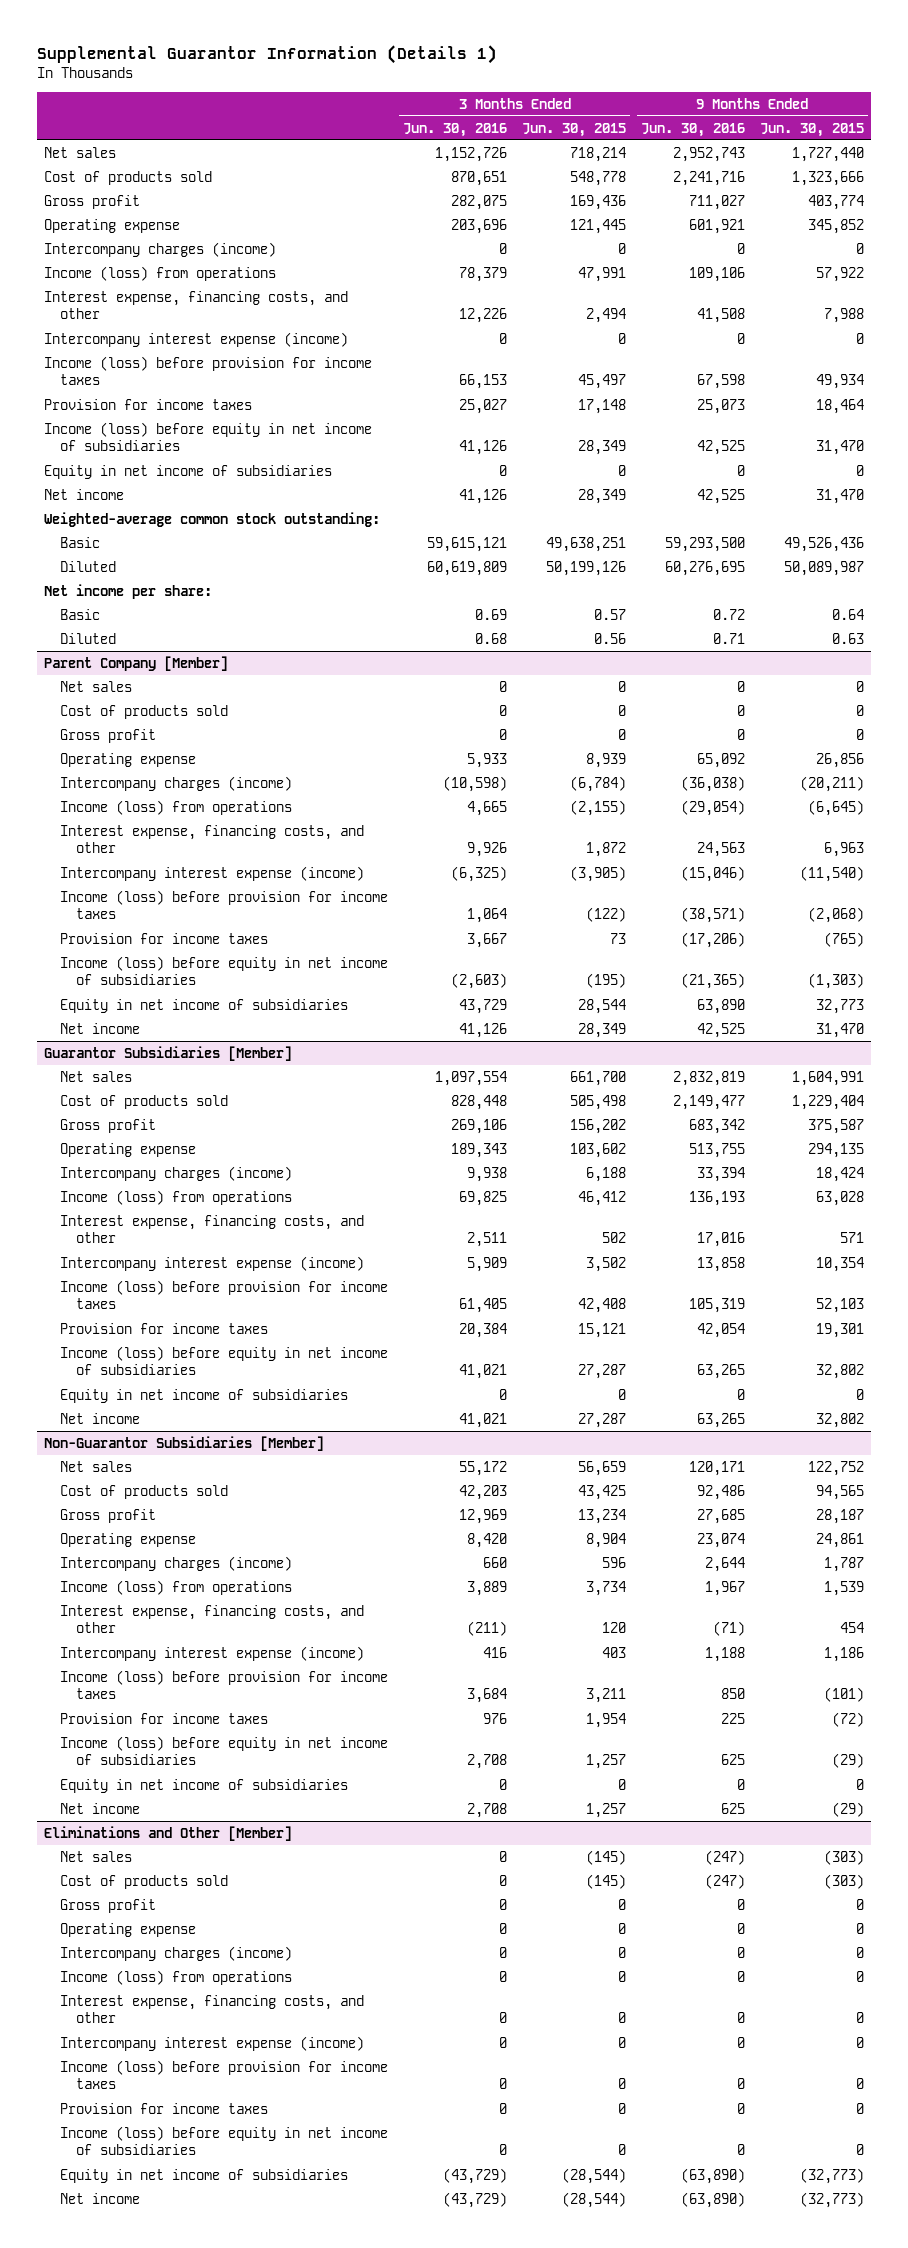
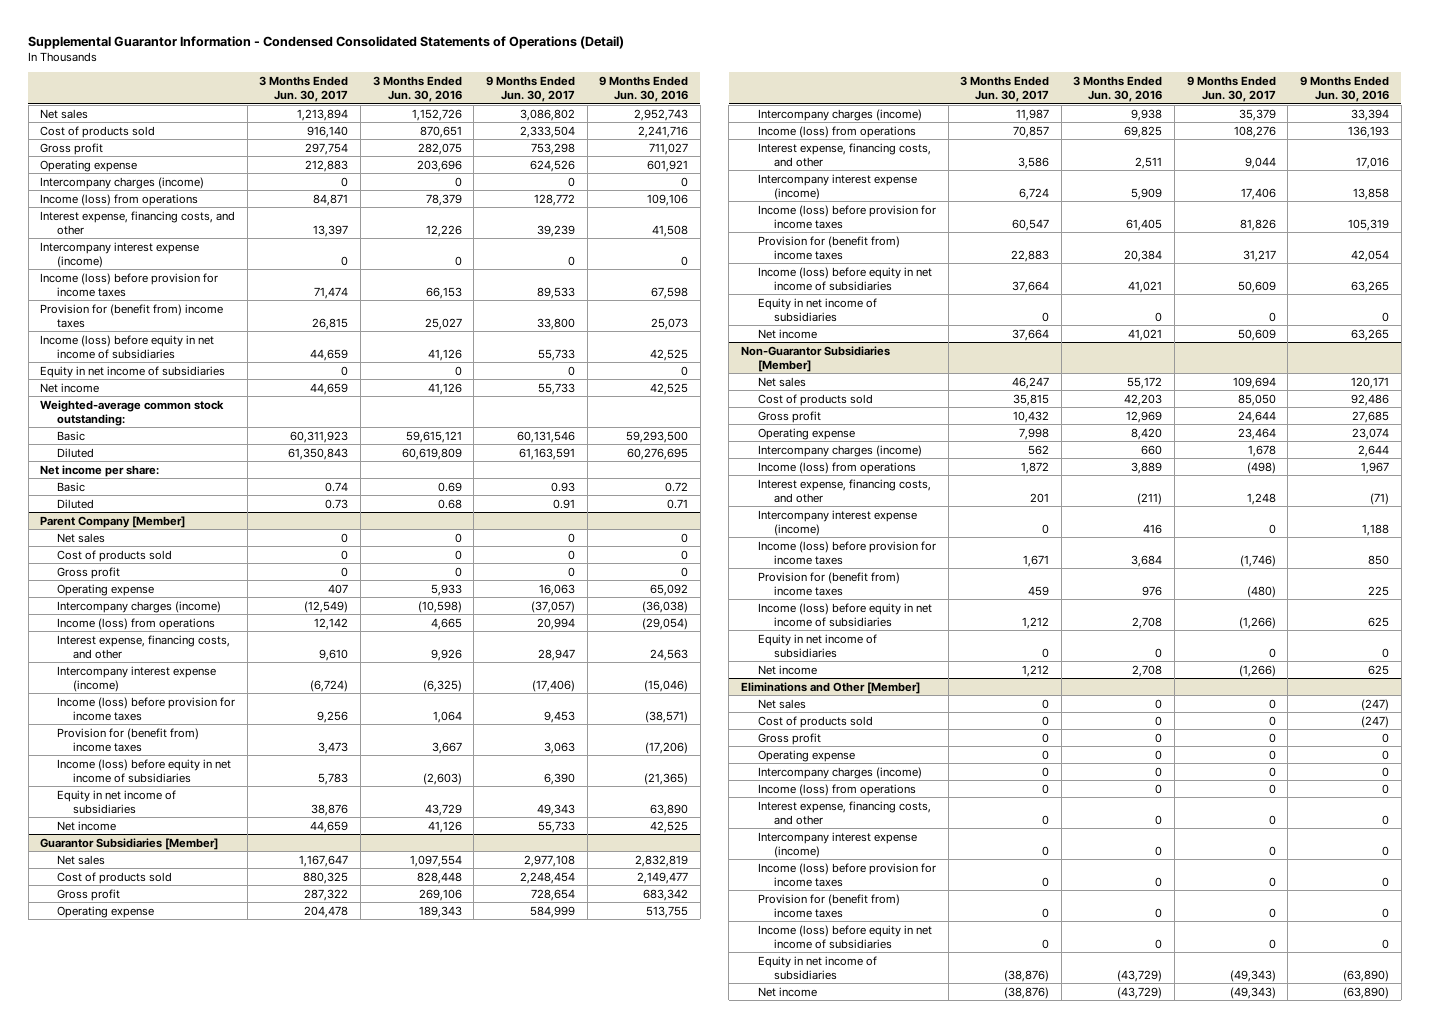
[36,44,497,64] Supplemental Guarantor Information (Details 1) -> [28,35,625,49] Supplemental Guarantor Information - Condensed Consolidated Statements of Operations (Detail)
[522,122,627,137] Jun. 30, 2015 -> none
[759,122,864,137] Jun. 30, 2015 -> none
none -> [259,76,349,103] 3 Months Ended Jun. 30, 2017
none -> [485,76,575,103] 9 Months Ended Jun. 30, 2017
[44,398,253,410] Provision for income taxes -> [40,303,224,328] Provision for (benefit from) income taxes
[60,932,269,944] Provision for income taxes -> [56,727,199,752] Provision for (benefit from) income taxes
[60,1322,269,1334] Provision for income taxes -> [757,235,900,260] Provision for (benefit from) income taxes
[60,1712,269,1724] Provision for income taxes -> [757,571,900,596] Provision for (benefit from) income taxes
[60,2102,269,2114] Provision for income taxes -> [757,893,900,918] Provision for (benefit from) income taxes

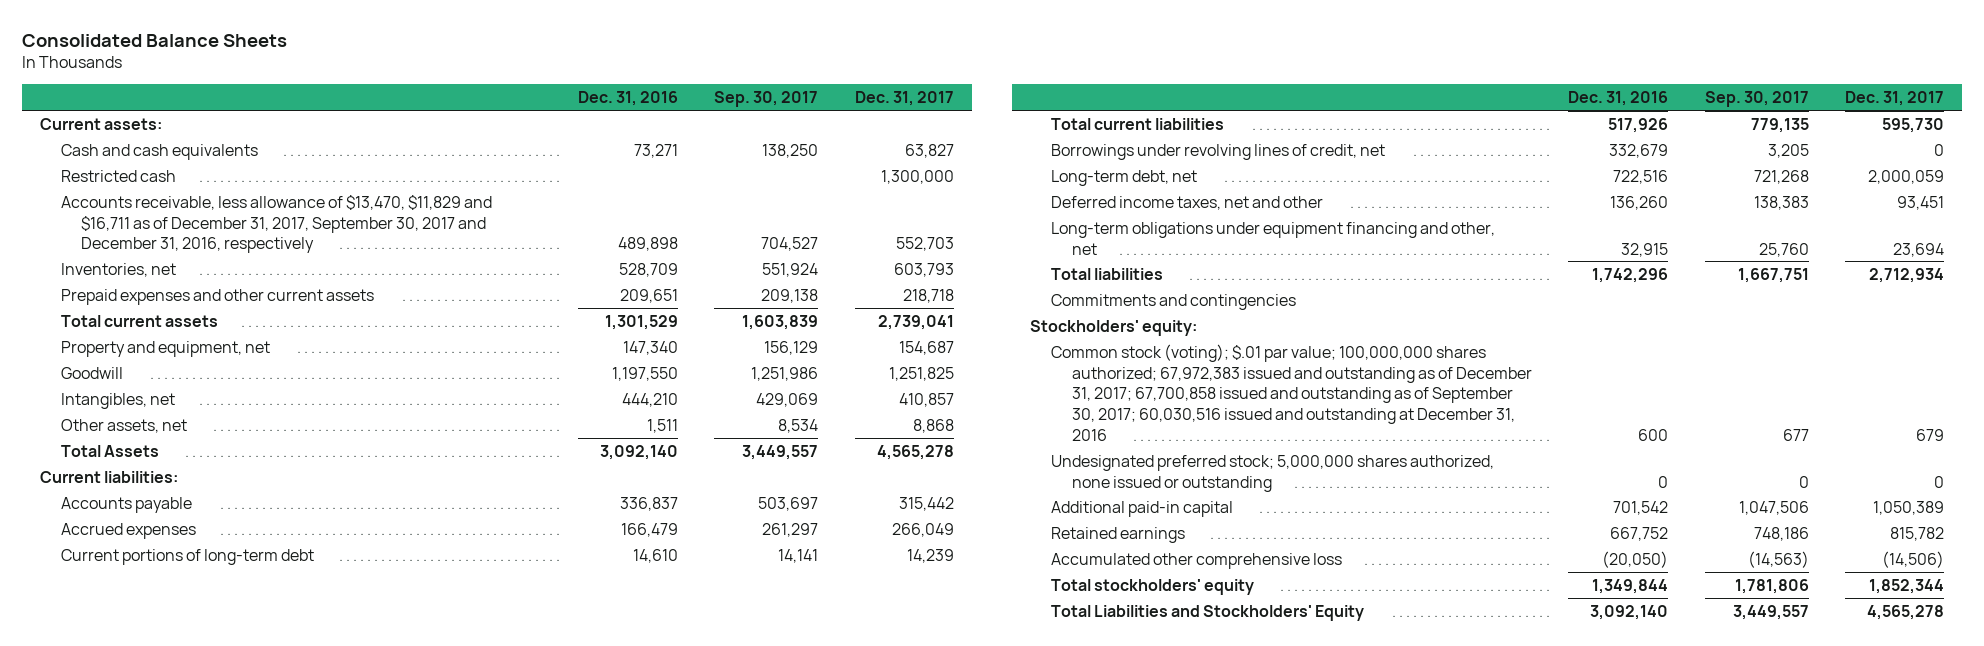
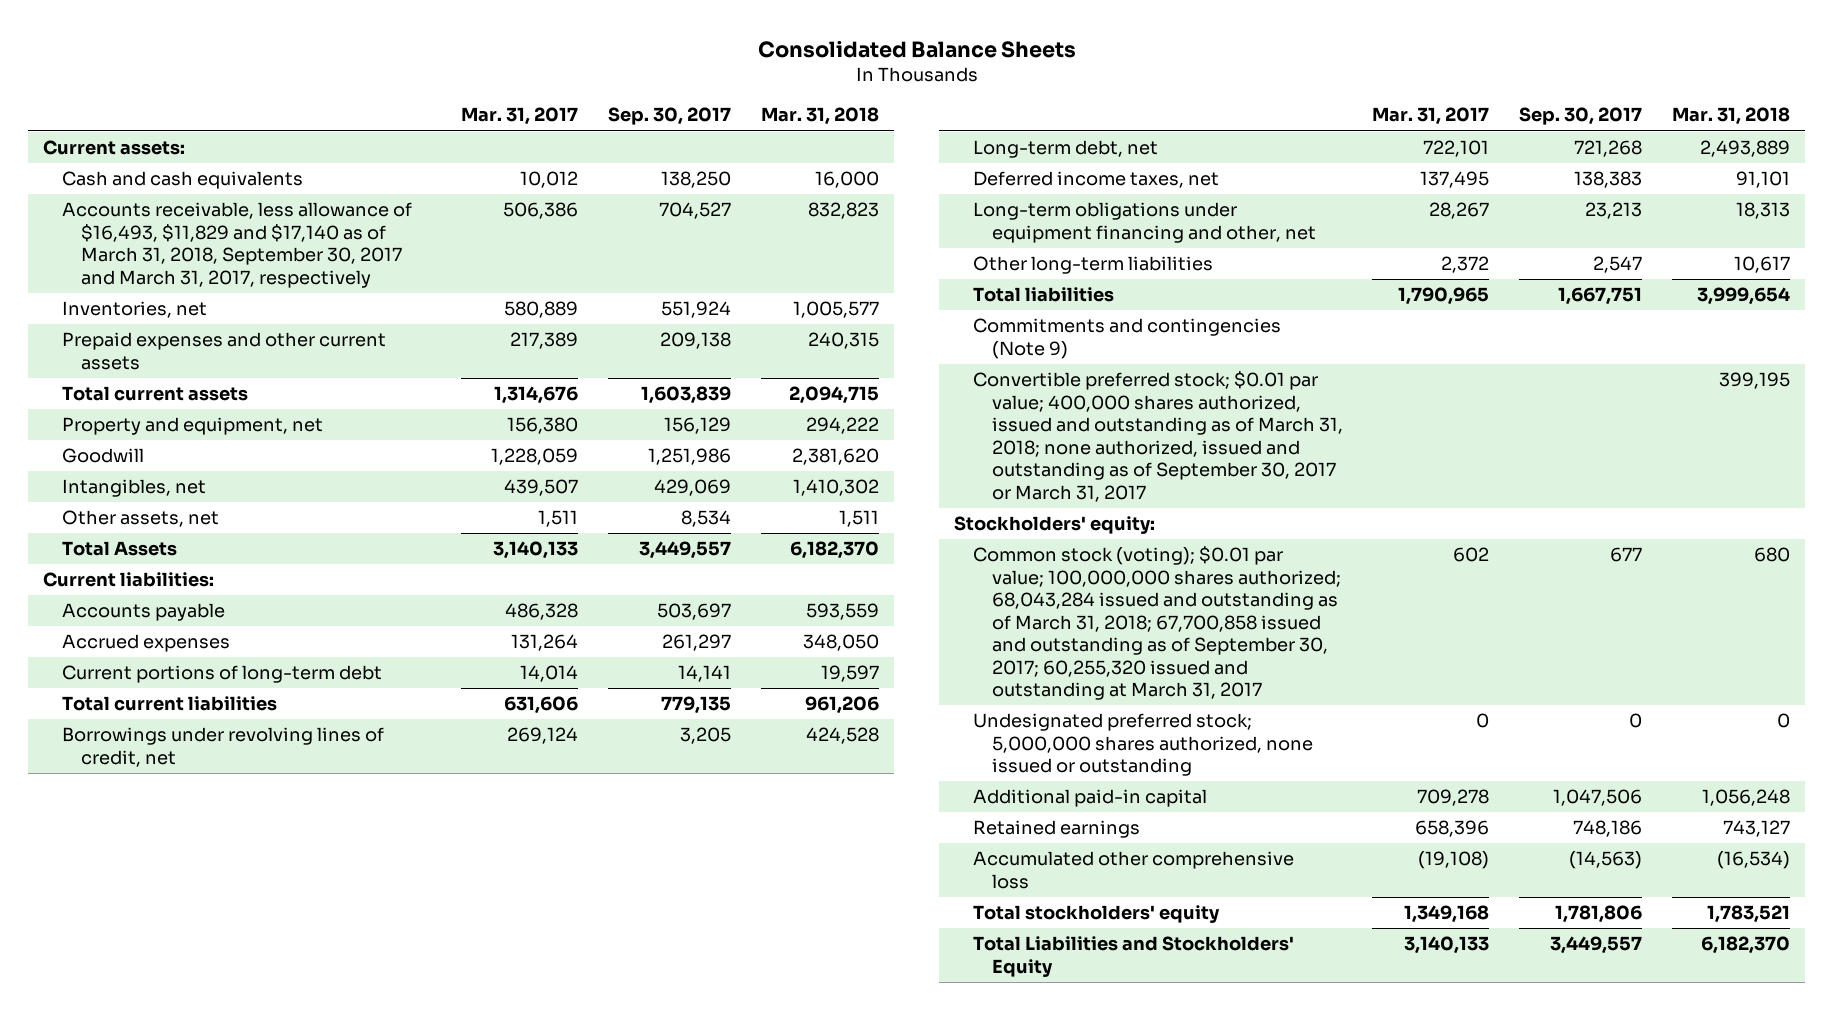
[577,91,678,107] Dec. 31, 2016 -> none
[854,91,954,107] Dec. 31, 2017 -> none
none -> [461,107,579,126] Mar. 31, 2017
none -> [761,107,880,126] Mar. 31, 2018
[60,169,176,182] Restricted cash -> none
[60,194,492,254] Accounts receivable, less allowance of $13,470, $11,829 and $16,711 as of December 31, 2017, September 30, 2017 and December 31, 2016, respectively -> [61,202,412,288] Accounts receivable, less allowance of $16,493, $11,829 and $17,140 as of March 31, 2018, September 30, 2017 and March 31, 2017, respectively
[1051,195,1324,210] Deferred income taxes, net and other -> [972,171,1219,189] Deferred income taxes, net
[1758,242,1809,257] 25,760 -> [1585,202,1643,220] 23,213
none -> [972,256,1213,275] Other long-term liabilities
[1051,293,1297,310] Commitments and contingencies -> [972,318,1281,359] Commitments and contingencies (Note 9)
none -> [972,371,1343,502] Convertible preferred stock; $0.01 par value; 400,000 shares authorized, issued and outstanding as of March 31, 2018; none authorized, issued and outstanding as of September 30, 2017 or March 31, 2017
[1051,343,1532,442] Common stock (voting); $.01 par value; 100,000,000 shares authorized; 67,972,383 issued and outstanding as of December 31, 2017; 67,700,858 issued and outstanding as of September 30, 2017; 60,030,516 issued and outstanding at December 31, 2016 -> [972,546,1341,701] Common stock (voting); $0.01 par value; 100,000,000 shares authorized; 68,043,284 issued and outstanding as of March 31, 2018; 67,700,858 issued and outstanding as of September 30, 2017; 60,255,320 issued and outstanding at March 31, 2017

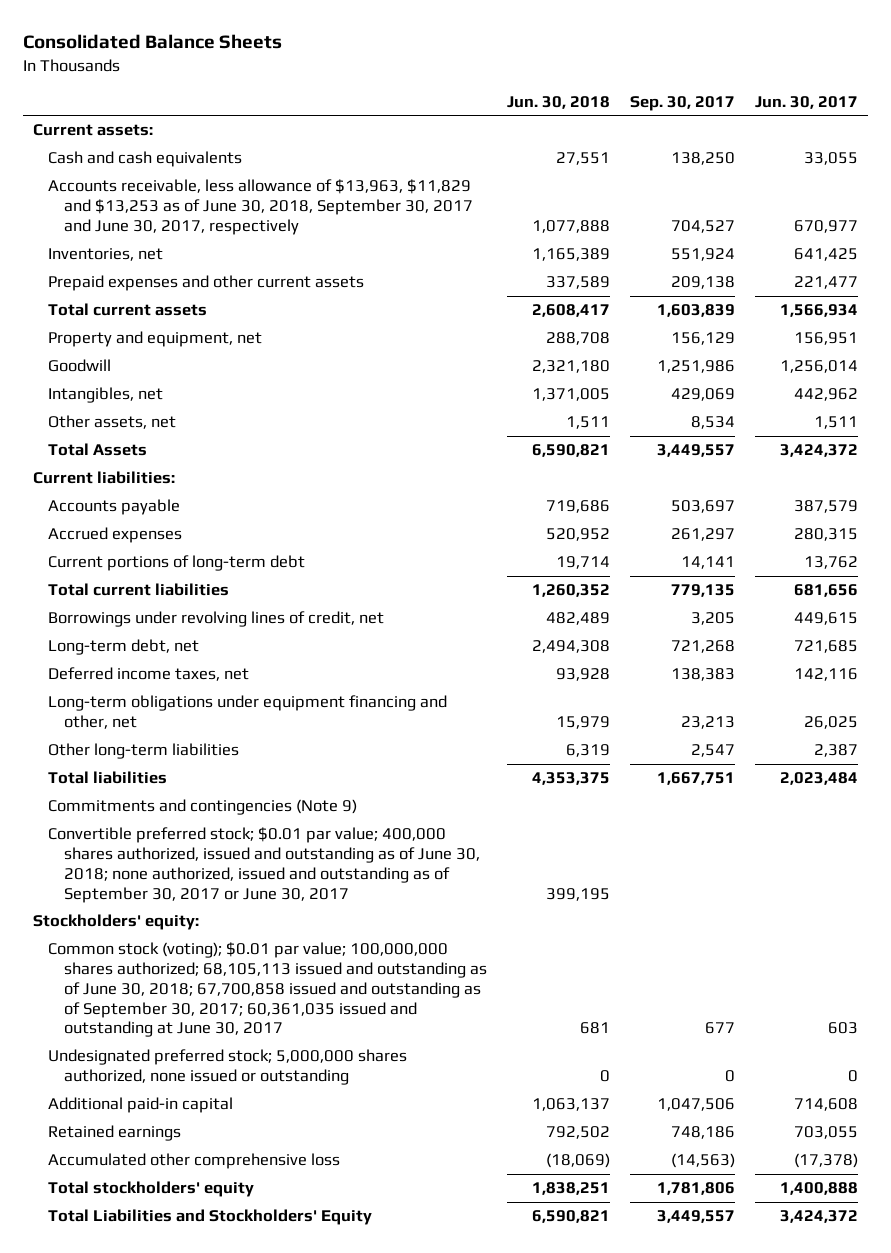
[461,107,579,126] Mar. 31, 2017 -> none
[761,107,880,126] Mar. 31, 2018 -> none
none -> [507,95,611,109] Jun. 30, 2018
none -> [755,95,859,109] Jun. 30, 2017
[61,202,412,288] Accounts receivable, less allowance of $16,493, $11,829 and $17,140 as of March 31, 2018, September 30, 2017 and March 31, 2017, respectively -> [48,179,474,235] Accounts receivable, less allowance of $13,963, $11,829 and $13,253 as of June 30, 2018, September 30, 2017 and June 30, 2017, respectively
[972,371,1343,502] Convertible preferred stock; $0.01 par value; 400,000 shares authorized, issued and outstanding as of March 31, 2018; none authorized, issued and outstanding as of September 30, 2017 or March 31, 2017 -> [48,827,481,903] Convertible preferred stock; $0.01 par value; 400,000 shares authorized, issued and outstanding as of June 30, 2018; none authorized, issued and outstanding as of September 30, 2017 or June 30, 2017
[972,546,1341,701] Common stock (voting); $0.01 par value; 100,000,000 shares authorized; 68,043,284 issued and outstanding as of March 31, 2018; 67,700,858 issued and outstanding as of September 30, 2017; 60,255,320 issued and outstanding at March 31, 2017 -> [48,942,488,1038] Common stock (voting); $0.01 par value; 100,000,000 shares authorized; 68,105,113 issued and outstanding as of June 30, 2018; 67,700,858 issued and outstanding as of September 30, 2017; 60,361,035 issued and outstanding at June 30, 2017

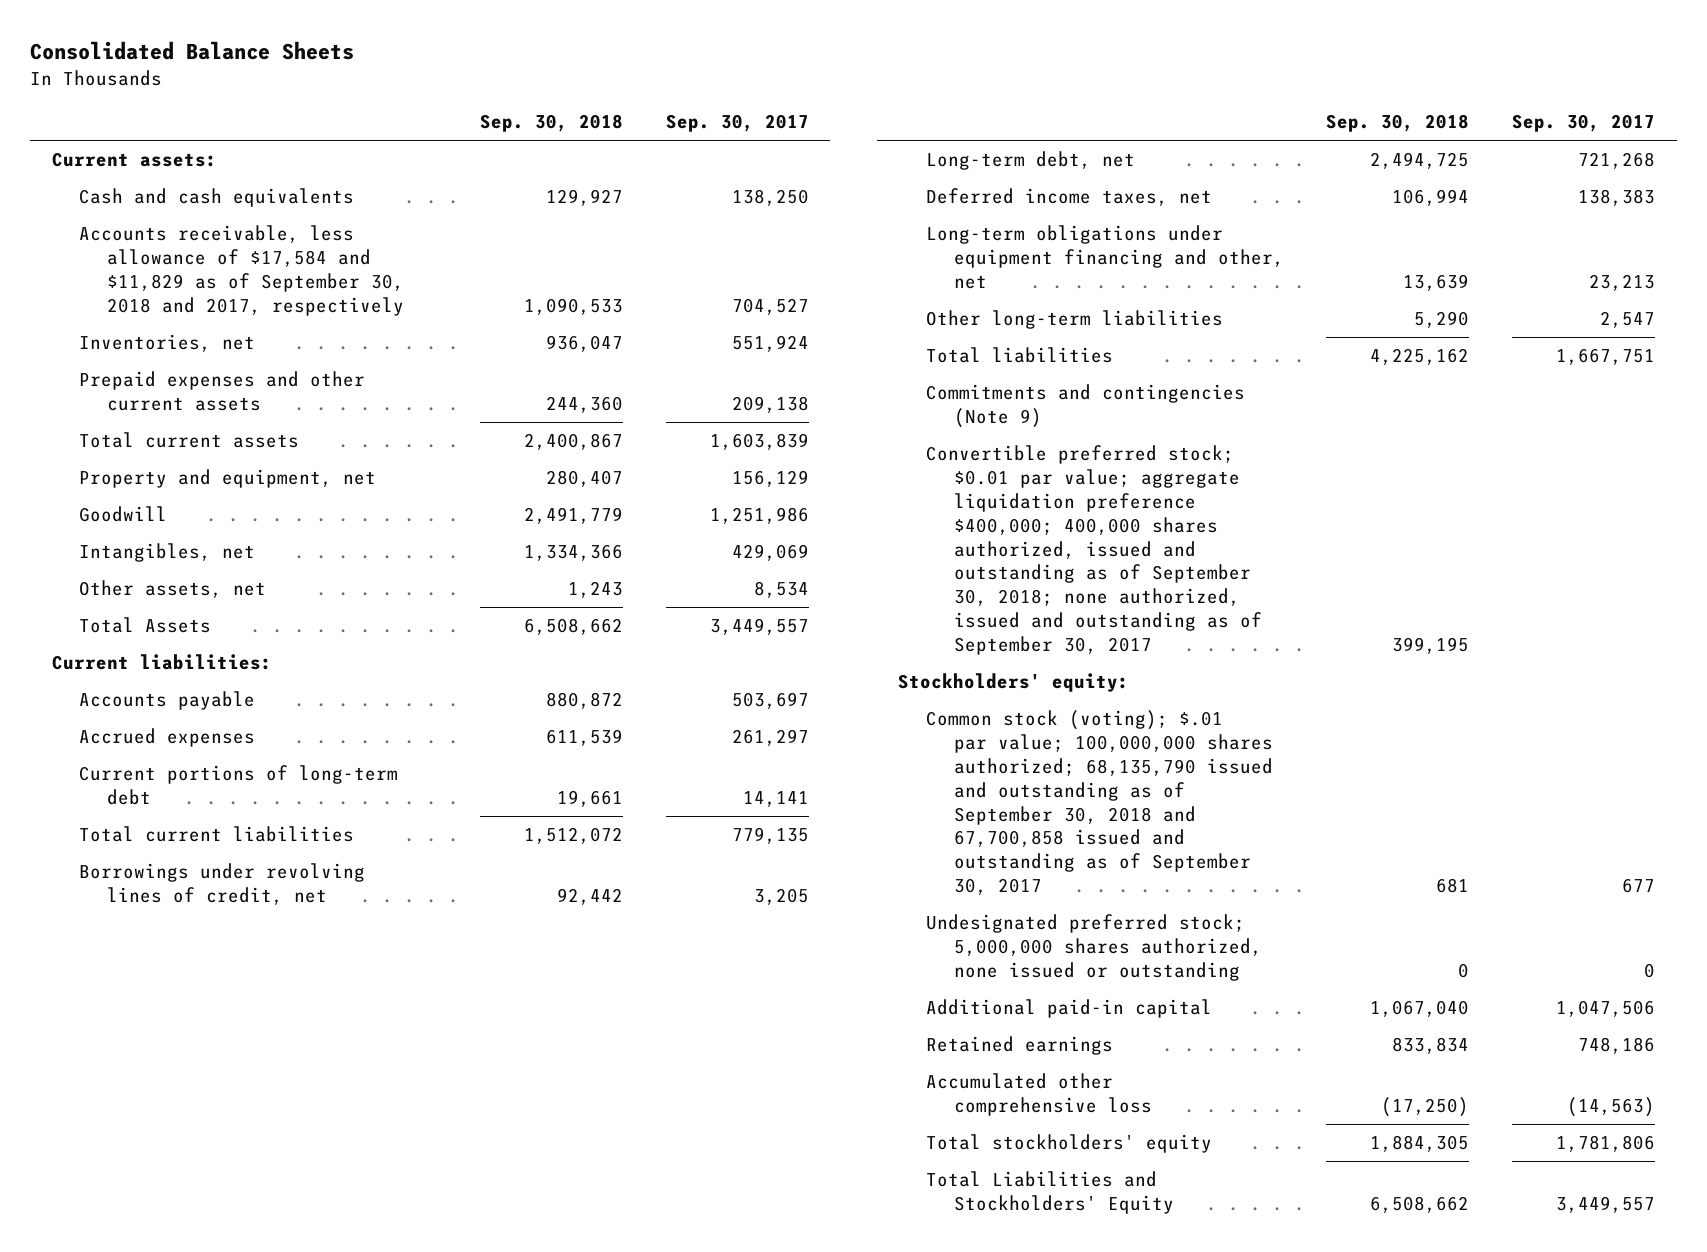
[507,95,611,109] Jun. 30, 2018 -> none
[755,95,859,109] Jun. 30, 2017 -> none
none -> [479,114,623,133] Sep. 30, 2018
[48,179,474,235] Accounts receivable, less allowance of $13,963, $11,829 and $13,253 as of June 30, 2018, September 30, 2017 and June 30, 2017, respectively -> [79,225,405,316] Accounts receivable, less allowance of $17,584 and $11,829 as of September 30, 2018 and 2017, respectively
[48,827,481,903] Convertible preferred stock; $0.01 par value; 400,000 shares authorized, issued and outstanding as of June 30, 2018; none authorized, issued and outstanding as of September 30, 2017 or June 30, 2017 -> [925,445,1262,656] Convertible preferred stock; $0.01 par value; aggregate liquidation preference $400,000; 400,000 shares authorized, issued and outstanding as of September 30, 2018; none authorized, issued and outstanding as of September 30, 2017
[48,942,488,1038] Common stock (voting); $0.01 par value; 100,000,000 shares authorized; 68,105,113 issued and outstanding as of June 30, 2018; 67,700,858 issued and outstanding as of September 30, 2017; 60,361,035 issued and outstanding at June 30, 2017 -> [925,710,1273,896] Common stock (voting); $.01 par value; 100,000,000 shares authorized; 68,135,790 issued and outstanding as of September 30, 2018 and 67,700,858 issued and outstanding as of September 30, 2017

